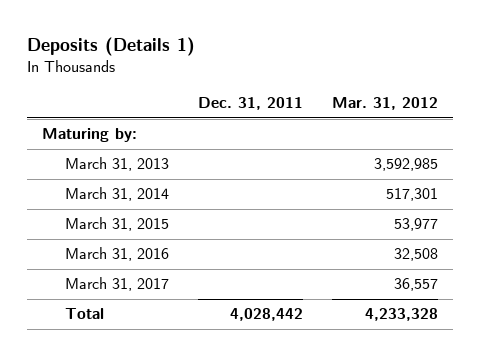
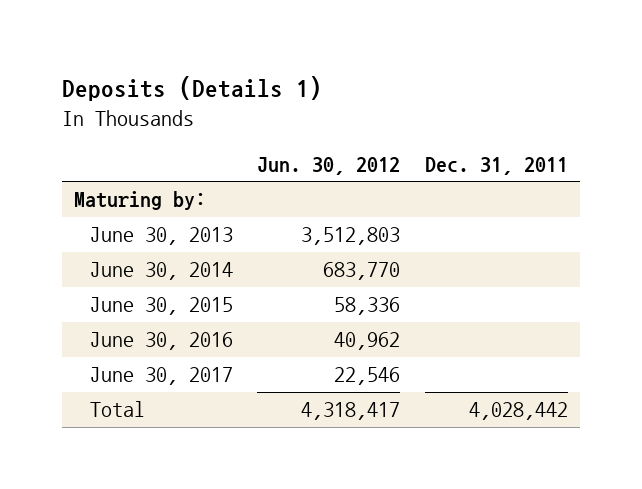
[332,97,439,111] Mar. 31, 2012 -> none
none -> [257,157,401,176] Jun. 30, 2012
[65,157,170,172] March 31, 2013 -> [90,227,234,246] June 30, 2013
[65,187,170,202] March 31, 2014 -> [90,262,234,281] June 30, 2014
[65,217,170,232] March 31, 2015 -> [90,297,234,316] June 30, 2015
[65,247,170,262] March 31, 2016 -> [90,332,234,351] June 30, 2016
[65,277,170,292] March 31, 2017 -> [90,367,234,386] June 30, 2017

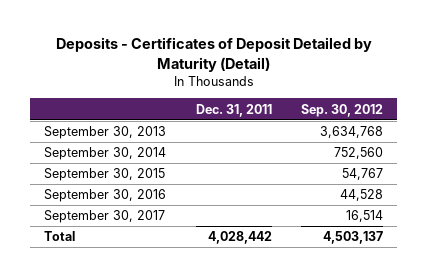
[61,75,322,101] Deposits (Details 1) -> [55,37,372,72] Deposits - Certificates of Deposit Detailed by Maturity (Detail)
[257,157,401,176] Jun. 30, 2012 -> none
none -> [300,103,383,117] Sep. 30, 2012
[74,191,207,211] Maturing by: -> none
[90,227,234,246] June 30, 2013 -> [44,126,167,140] September 30, 2013
[90,262,234,281] June 30, 2014 -> [44,147,167,161] September 30, 2014
[90,297,234,316] June 30, 2015 -> [44,168,166,182] September 30, 2015
[90,332,234,351] June 30, 2016 -> [44,189,167,203] September 30, 2016
[90,367,234,386] June 30, 2017 -> [44,210,166,224] September 30, 2017

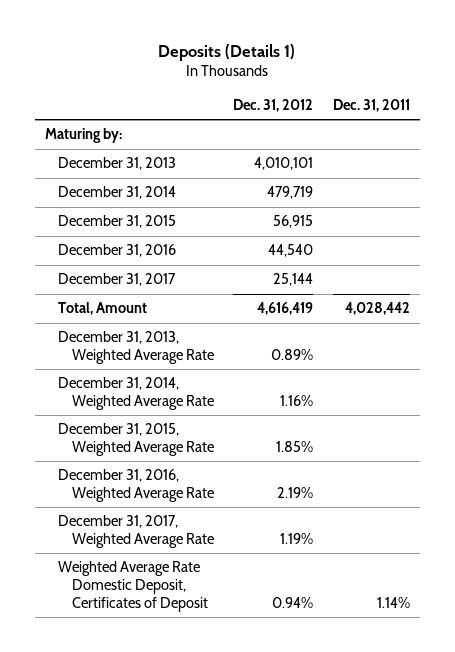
[55,37,372,72] Deposits - Certificates of Deposit Detailed by Maturity (Detail) -> [158,44,296,62] Deposits (Details 1)
[300,103,383,117] Sep. 30, 2012 -> none
none -> [233,98,314,112] Dec. 31, 2012
none -> [44,128,122,144] Maturing by:
[44,126,167,140] September 30, 2013 -> [58,157,177,171] December 31, 2013
[44,147,167,161] September 30, 2014 -> [58,186,177,200] December 31, 2014
[44,168,166,182] September 30, 2015 -> [58,215,177,229] December 31, 2015
[44,189,167,203] September 30, 2016 -> [58,244,177,258] December 31, 2016
[44,210,166,224] September 30, 2017 -> [58,273,177,287] December 31, 2017
[44,231,76,242] Total -> [58,302,148,316] Total, Amount
none -> [58,331,214,365] December 31, 2013, Weighted Average Rate
none -> [58,377,214,411] December 31, 2014, Weighted Average Rate
none -> [58,423,214,457] December 31, 2015, Weighted Average Rate
none -> [58,469,214,503] December 31, 2016, Weighted Average Rate
none -> [58,515,214,549] December 31, 2017, Weighted Average Rate
none -> [58,561,208,612] Weighted Average Rate Domestic Deposit, Certificates of Deposit

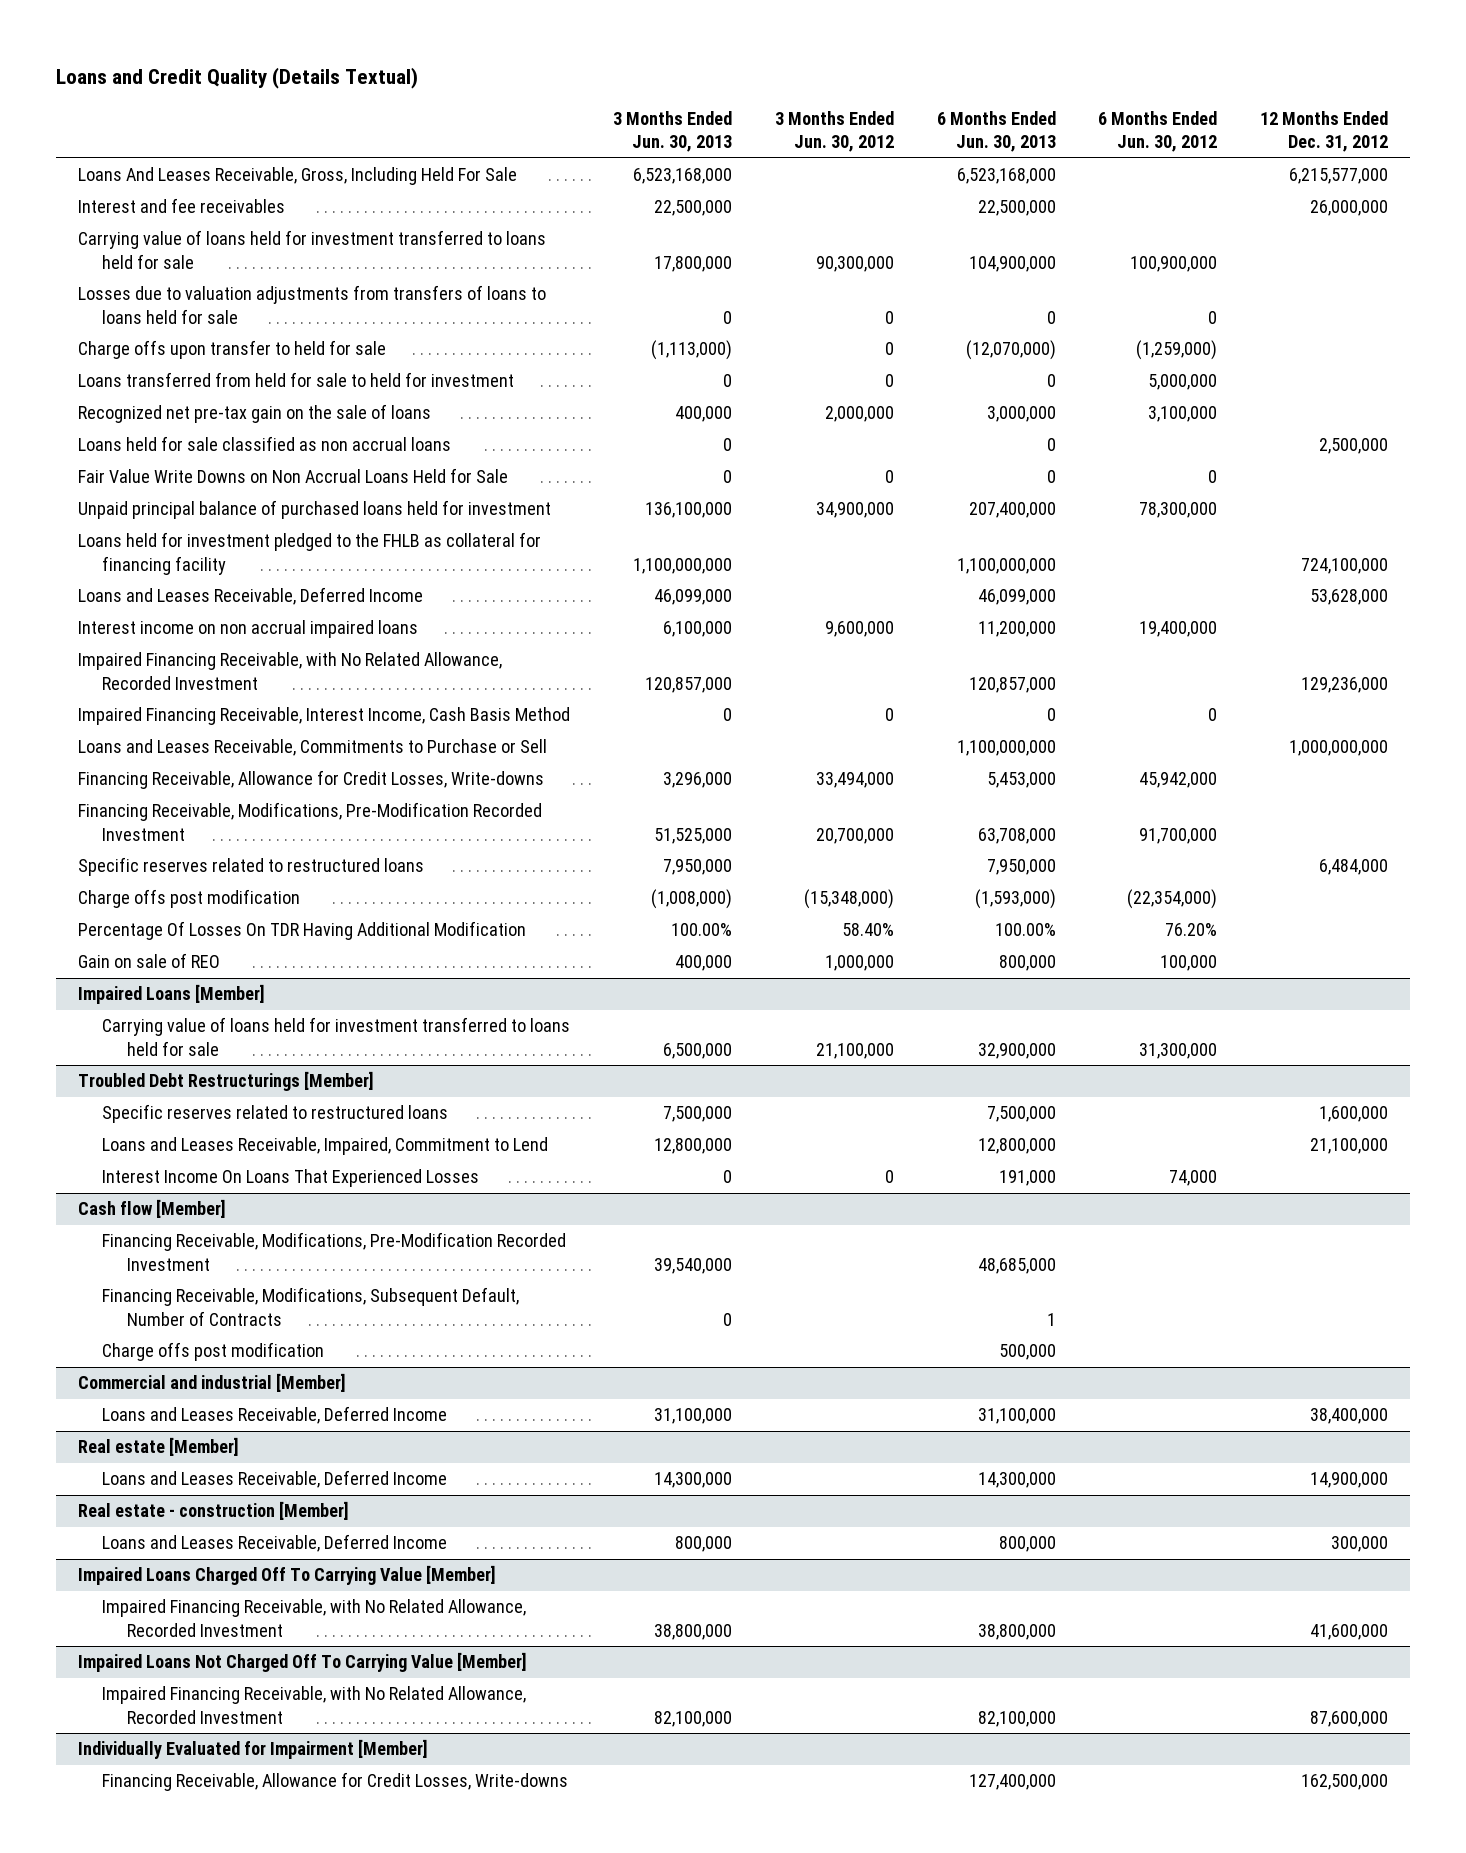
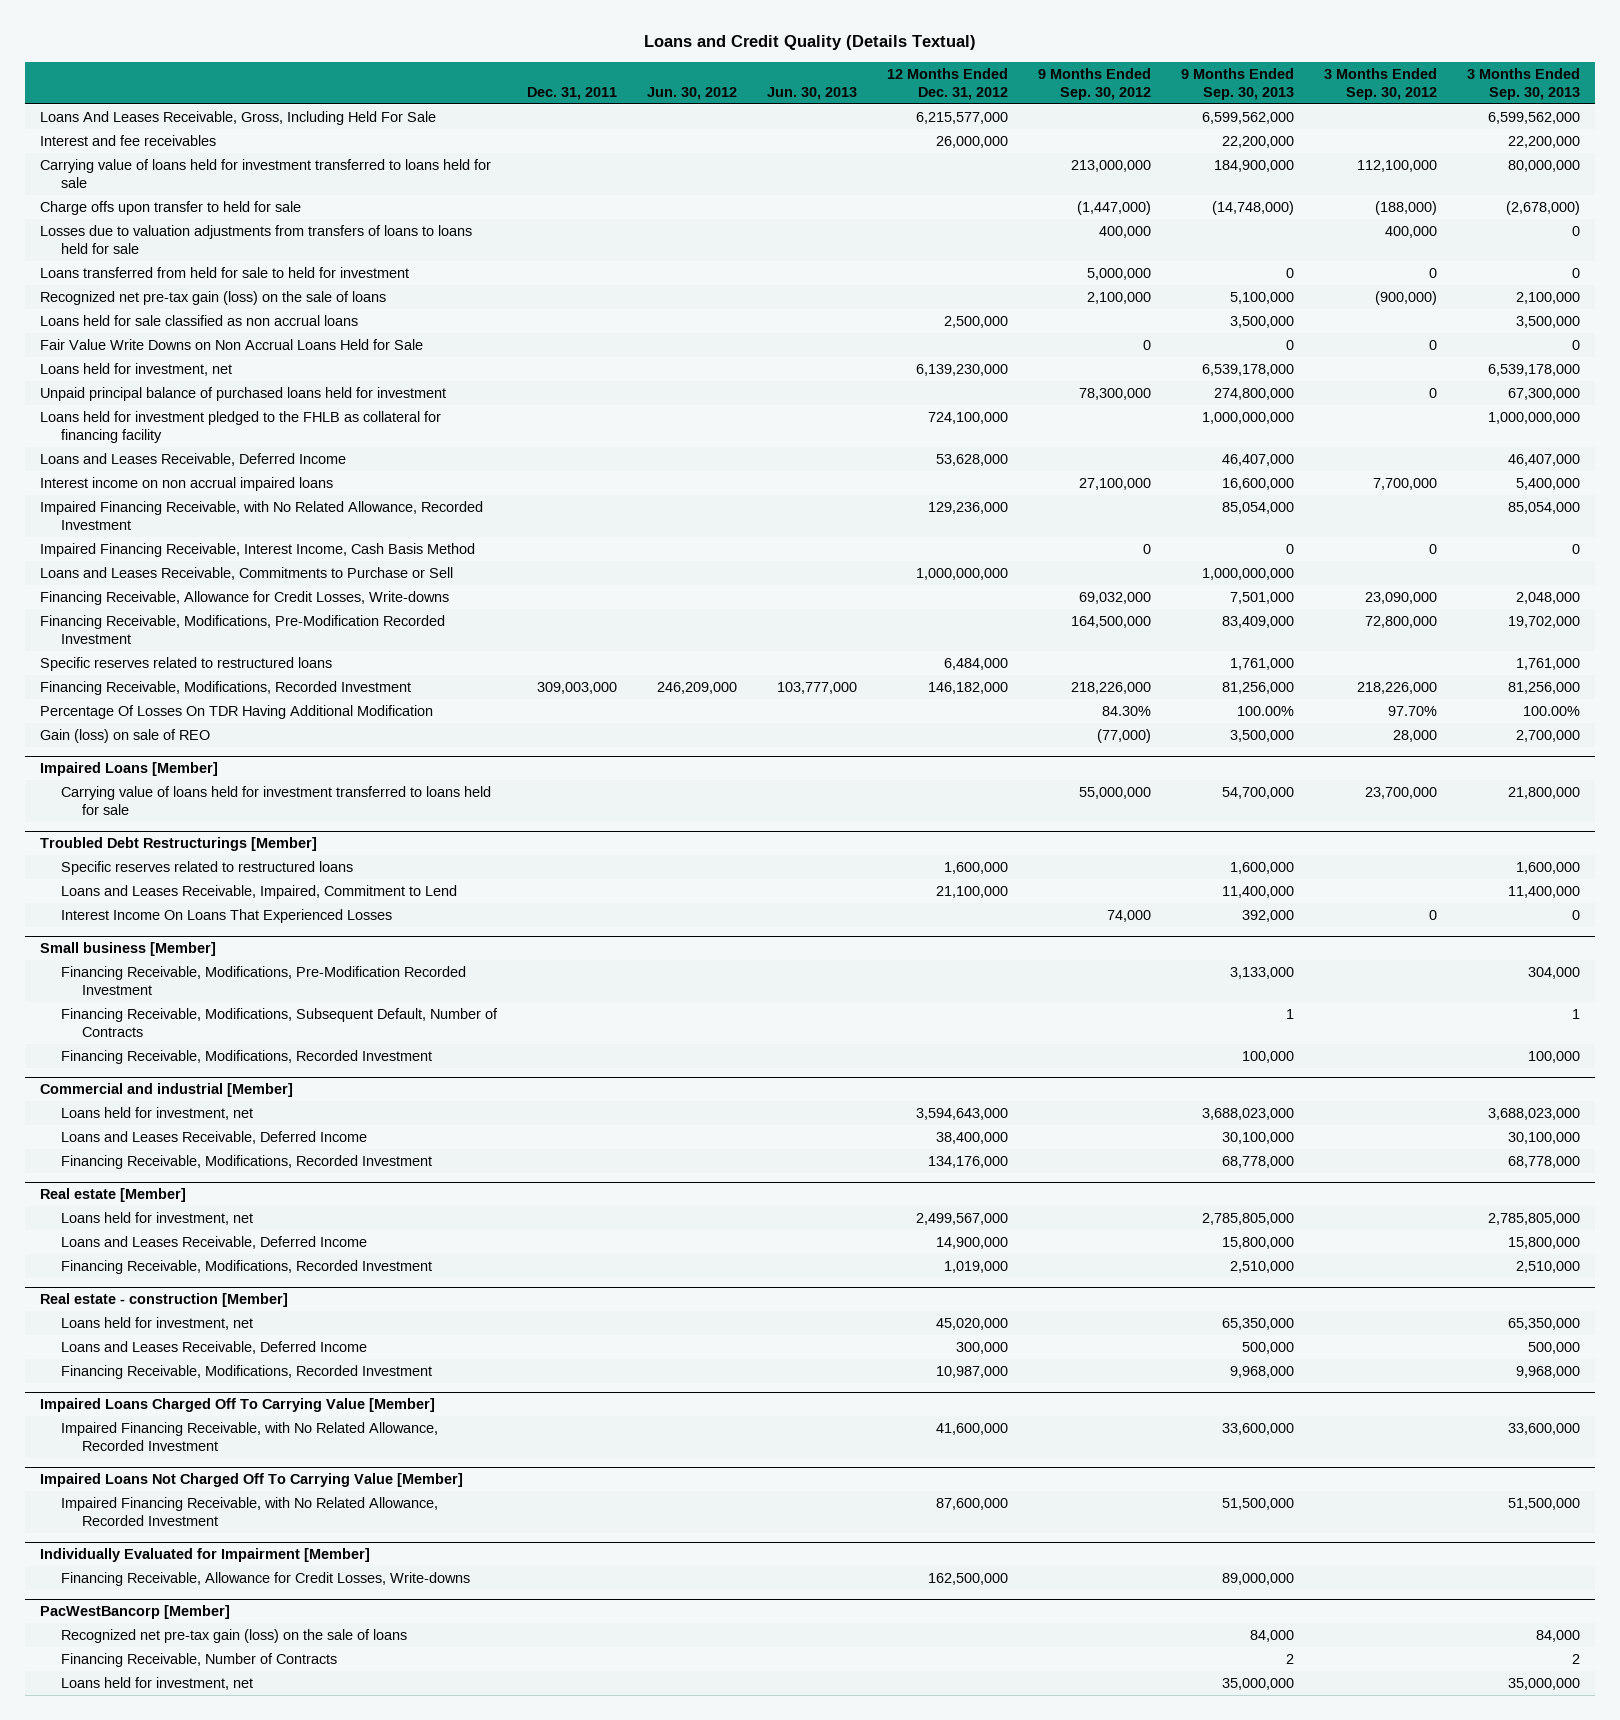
[613,110,733,153] 3 Months Ended Jun. 30, 2013 -> none
[774,110,894,153] 3 Months Ended Jun. 30, 2012 -> none
[936,110,1056,153] 6 Months Ended Jun. 30, 2013 -> none
[1098,110,1218,153] 6 Months Ended Jun. 30, 2012 -> none
none -> [527,86,618,100] Dec. 31, 2011
none -> [647,86,738,100] Jun. 30, 2012
none -> [767,86,858,100] Jun. 30, 2013
none -> [1038,67,1152,100] 9 Months Ended Sep. 30, 2012
none -> [1181,67,1295,100] 9 Months Ended Sep. 30, 2013
none -> [1324,67,1438,100] 3 Months Ended Sep. 30, 2012
none -> [1467,67,1581,100] 3 Months Ended Sep. 30, 2013
[77,285,546,324] Losses due to valuation adjustments from transfers of loans to loans held for sale -> [40,224,473,255] Losses due to valuation adjustments from transfers of loans to loans held for sale
[77,404,431,424] Recognized net pre-tax gain on the sale of loans -> [40,290,387,305] Recognized net pre-tax gain (loss) on the sale of loans
none -> [40,362,233,376] Loans held for investment, net
[77,889,300,909] Charge offs post modification -> none
none -> [40,680,412,695] Financing Receivable, Modifications, Recorded Investment
[77,953,220,969] Gain on sale of REO -> [40,728,211,743] Gain (loss) on sale of REO
[77,1199,226,1219] Cash flow [Member] -> none
[102,1232,567,1271] Financing Receivable, Modifications, Pre-Modification Recorded Investment -> none
[102,1287,520,1326] Financing Receivable, Modifications, Subsequent Default, Number of Contracts -> none
[102,1342,325,1362] Charge offs post modification -> none
none -> [40,941,217,956] Small business [Member]
none -> [61,965,467,996] Financing Receivable, Modifications, Pre-Modification Recorded Investment
none -> [61,1007,499,1038] Financing Receivable, Modifications, Subsequent Default, Number of Contracts
none -> [61,1049,433,1064] Financing Receivable, Modifications, Recorded Investment
none -> [61,1106,254,1120] Loans held for investment, net
none -> [61,1154,433,1169] Financing Receivable, Modifications, Recorded Investment
none -> [61,1211,254,1225] Loans held for investment, net
none -> [61,1259,433,1274] Financing Receivable, Modifications, Recorded Investment
none -> [61,1316,254,1330] Loans held for investment, net
none -> [61,1364,433,1379] Financing Receivable, Modifications, Recorded Investment
none -> [40,1604,231,1619] PacWestBancorp [Member]
none -> [61,1628,408,1643] Recognized net pre-tax gain (loss) on the sale of loans
none -> [61,1652,338,1667] Financing Receivable, Number of Contracts
none -> [61,1676,254,1690] Loans held for investment, net

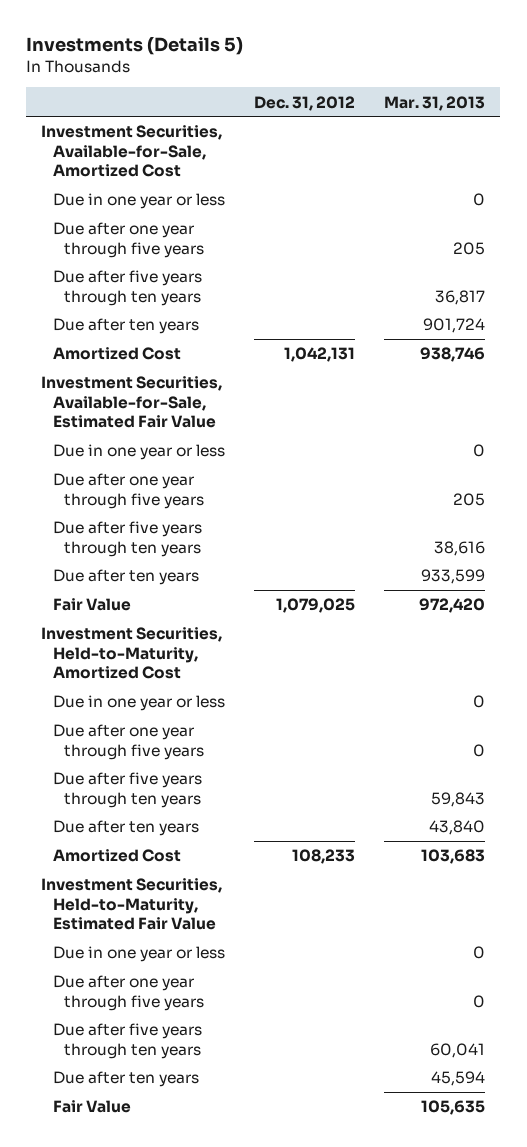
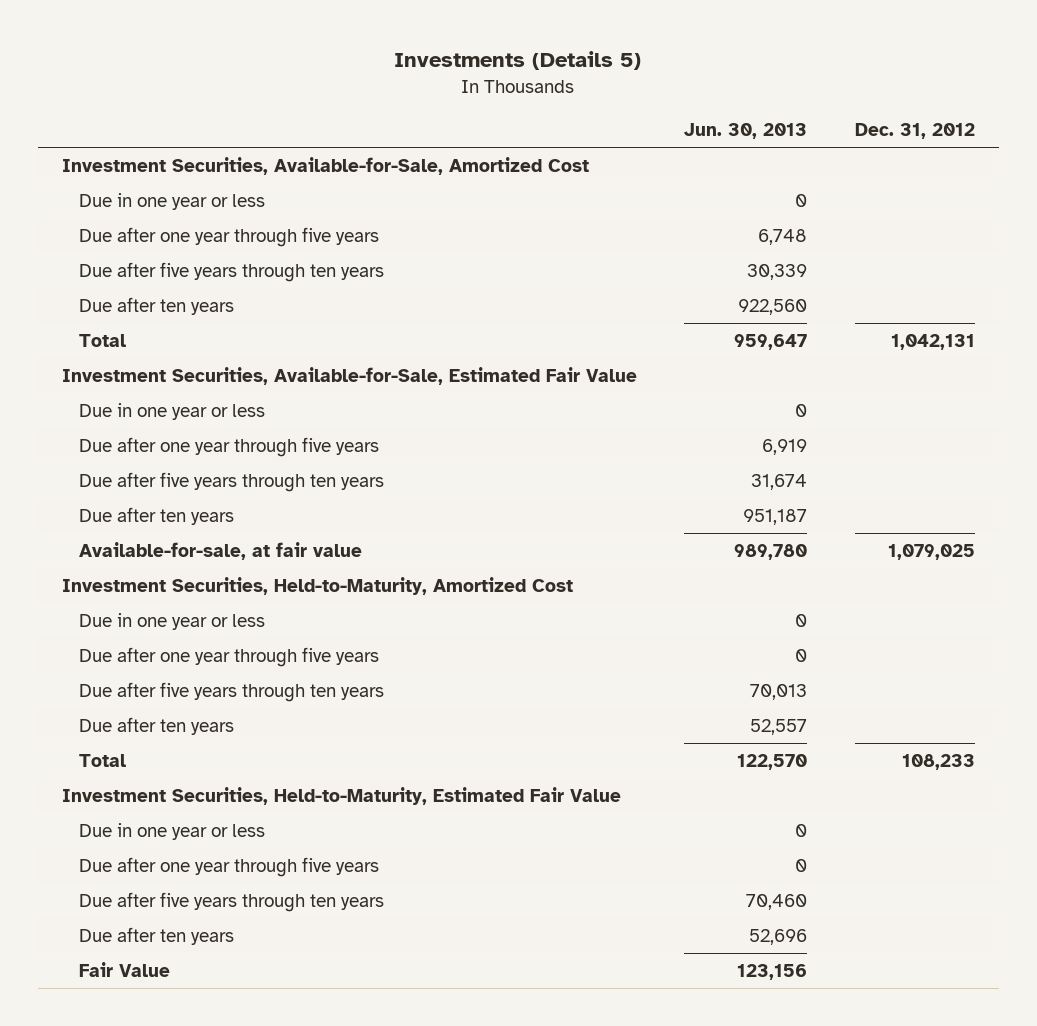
[384,95,486,111] Mar. 31, 2013 -> none
none -> [684,123,808,140] Jun. 30, 2013
[52,347,181,361] Amortized Cost -> [79,334,127,348] Total
[52,598,131,612] Fair Value -> [79,542,363,561] Available-for-sale, at fair value
[52,849,181,863] Amortized Cost -> [79,754,127,768] Total

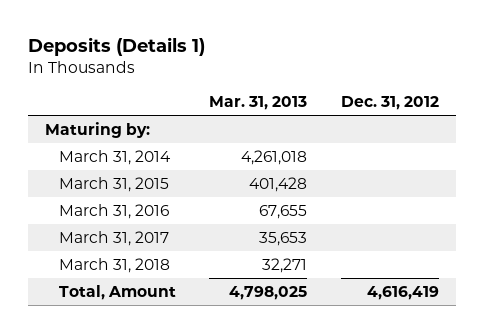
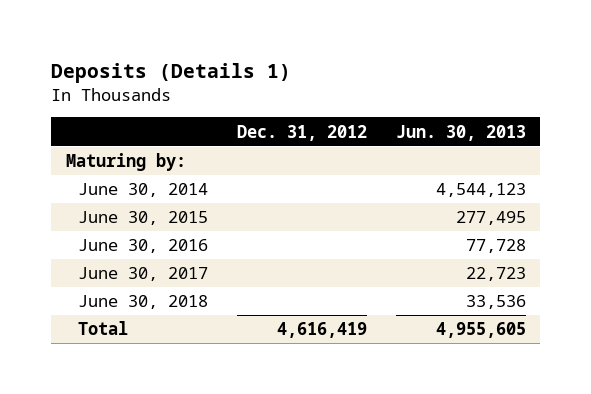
[209,96,308,111] Mar. 31, 2013 -> none
none -> [395,124,526,141] Jun. 30, 2013
[59,149,172,165] March 31, 2014 -> [77,183,208,198] June 30, 2014
[59,176,170,192] March 31, 2015 -> [77,211,208,226] June 30, 2015
[59,203,170,219] March 31, 2016 -> [77,239,208,254] June 30, 2016
[59,230,170,246] March 31, 2017 -> [77,267,208,282] June 30, 2017
[59,257,171,273] March 31, 2018 -> [77,295,208,310] June 30, 2018
[59,284,177,300] Total, Amount -> [77,321,128,336] Total

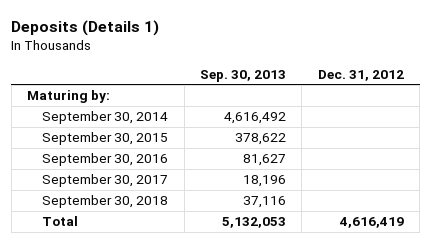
[395,124,526,141] Jun. 30, 2013 -> none
none -> [200,69,287,82] Sep. 30, 2013
[77,183,208,198] June 30, 2014 -> [42,111,169,125] September 30, 2014
[77,211,208,226] June 30, 2015 -> [42,132,169,146] September 30, 2015
[77,239,208,254] June 30, 2016 -> [42,153,169,167] September 30, 2016
[77,267,208,282] June 30, 2017 -> [42,174,169,188] September 30, 2017
[77,295,208,310] June 30, 2018 -> [42,195,169,209] September 30, 2018

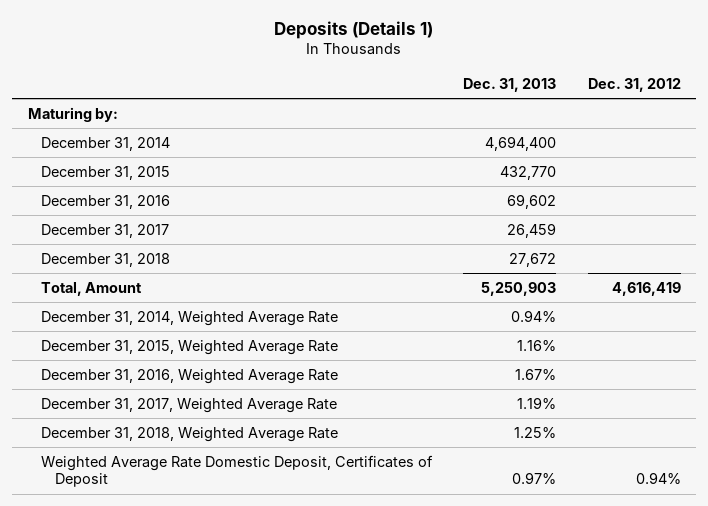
[200,69,287,82] Sep. 30, 2013 -> none
none -> [463,78,557,93] Dec. 31, 2013
[42,111,169,125] September 30, 2014 -> [41,136,171,151] December 31, 2014
[42,132,169,146] September 30, 2015 -> [41,165,171,180] December 31, 2015
[42,153,169,167] September 30, 2016 -> [41,194,171,209] December 31, 2016
[42,174,169,188] September 30, 2017 -> [41,223,170,238] December 31, 2017
[42,195,169,209] September 30, 2018 -> [41,252,171,267] December 31, 2018
[42,216,79,227] Total -> [41,281,143,296] Total, Amount
none -> [41,310,339,326] December 31, 2014, Weighted Average Rate
none -> [41,339,339,355] December 31, 2015, Weighted Average Rate
none -> [41,368,339,384] December 31, 2016, Weighted Average Rate
none -> [41,397,338,413] December 31, 2017, Weighted Average Rate
none -> [41,426,339,442] December 31, 2018, Weighted Average Rate
none -> [41,454,434,488] Weighted Average Rate Domestic Deposit, Certificates of Deposit

